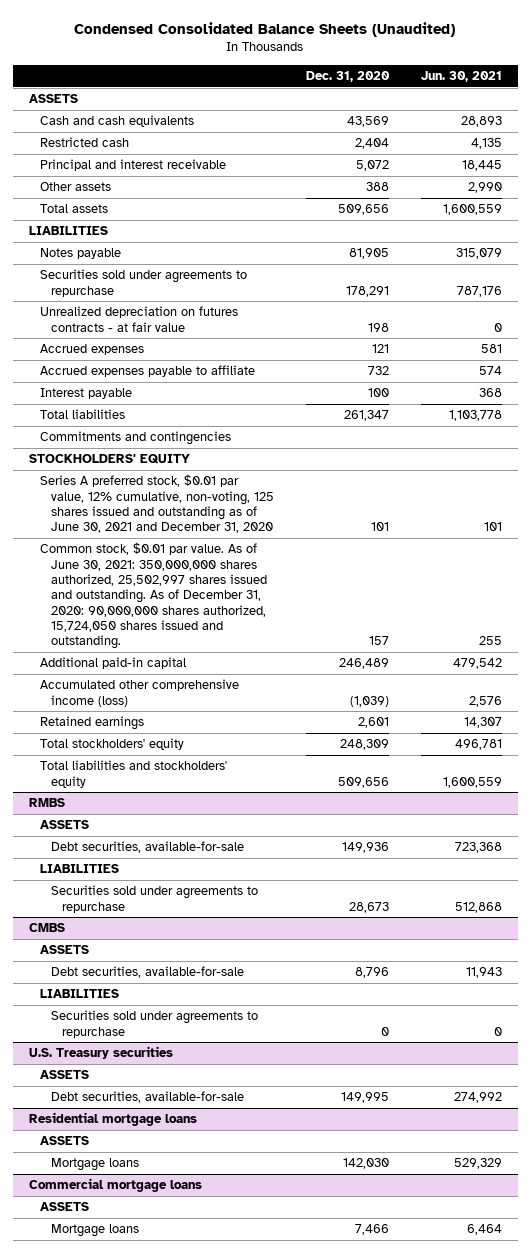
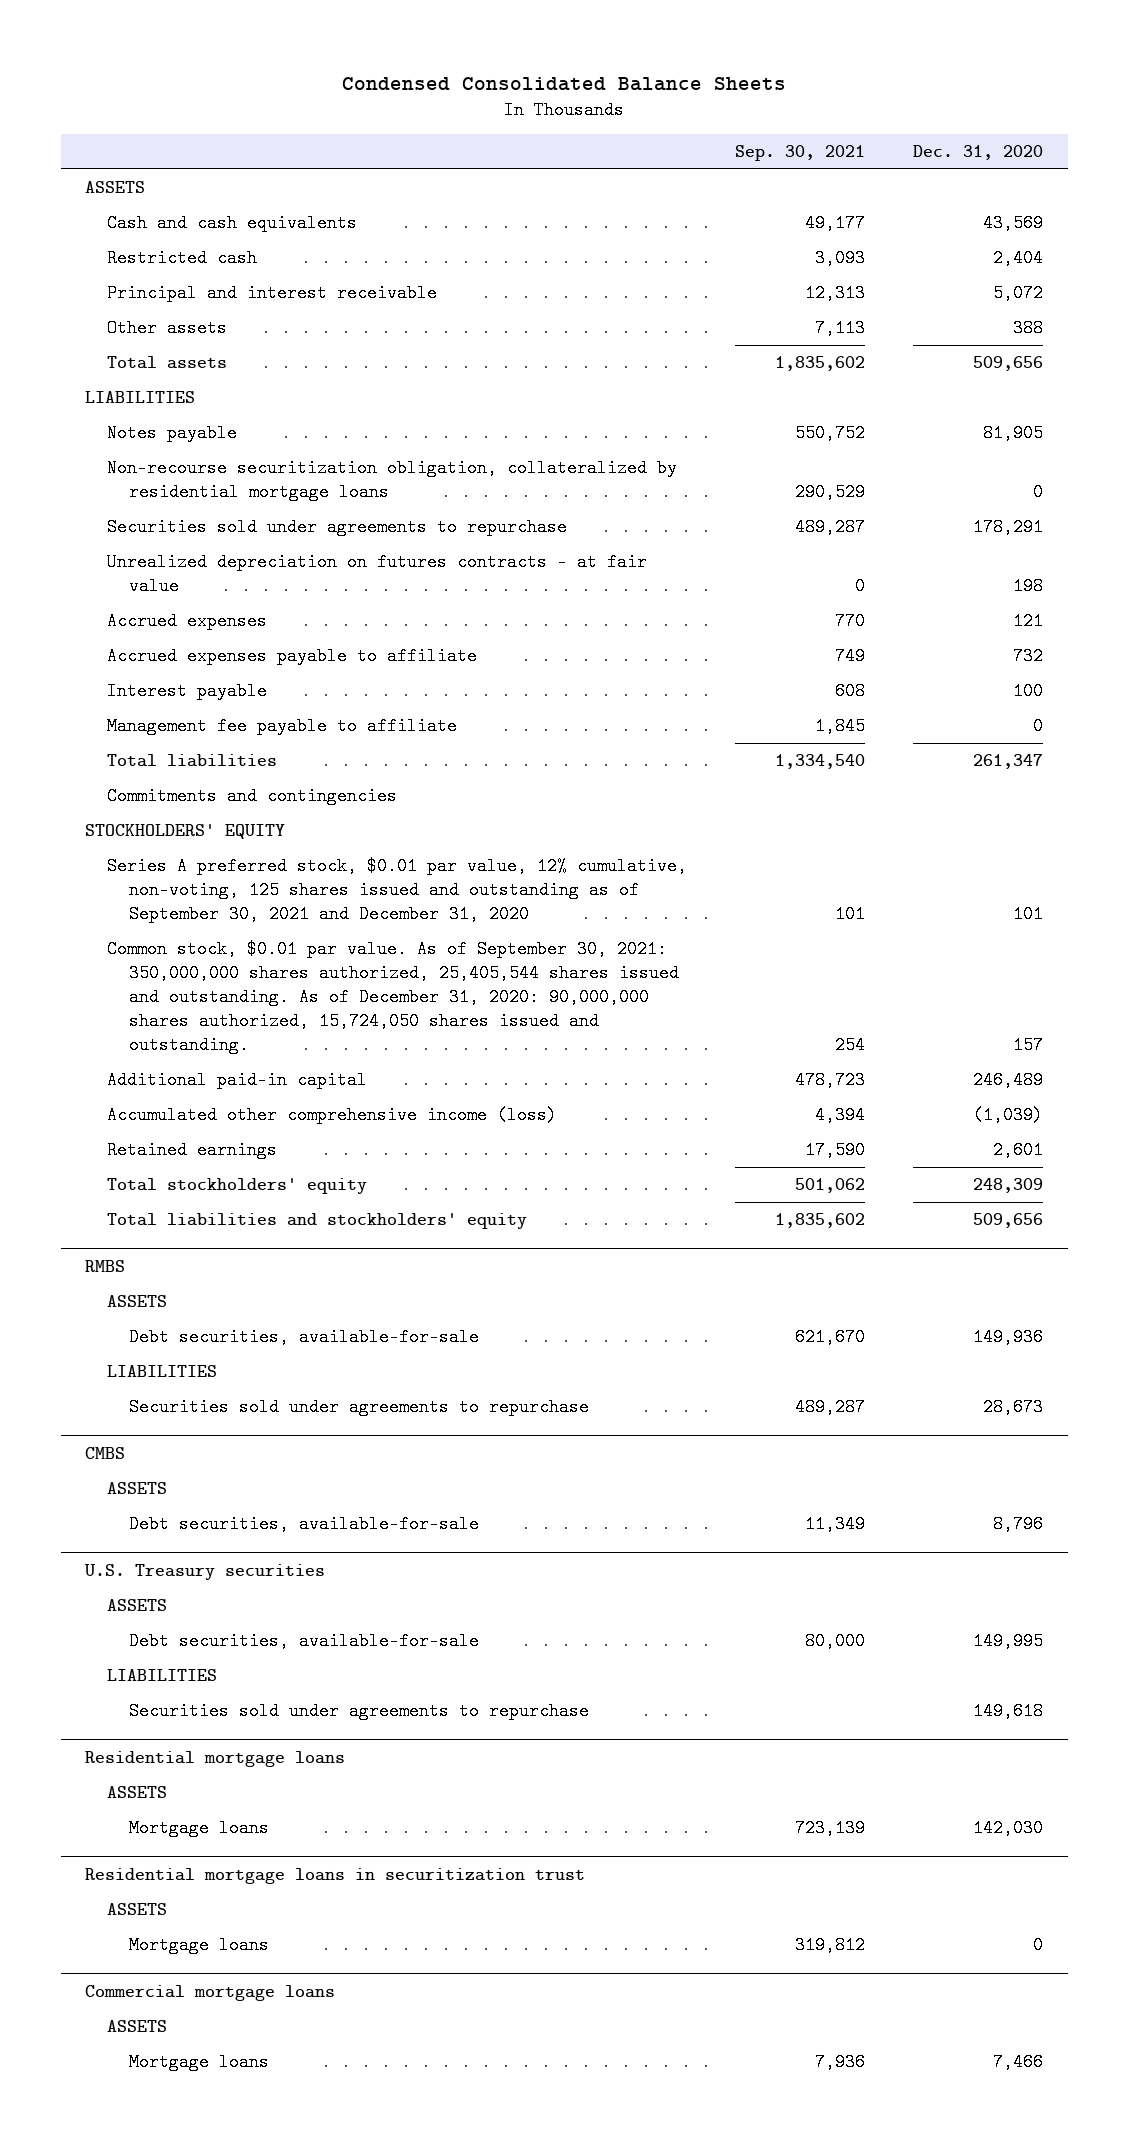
[74,21,456,37] Condensed Consolidated Balance Sheets (Unaudited) -> [342,77,787,92] Condensed Consolidated Balance Sheets
[420,70,502,82] Jun. 30, 2021 -> none
none -> [735,145,866,162] Sep. 30, 2021
none -> [107,459,678,502] Non-recourse securitization obligation, collateralized by residential mortgage loans
none -> [107,717,458,736] Management fee payable to affiliate
[39,474,274,534] Series A preferred stock, $0.01 par value, 12% cumulative, non-voting, 125 shares issued and outstanding as of June 30, 2021 and December 31, 2020 -> [107,857,688,924] Series A preferred stock, $0.01 par value, 12% cumulative, non-voting, 125 shares issued and outstanding as of September 30, 2021 and December 31, 2020
[39,542,267,650] Common stock, $0.01 par value. As of June 30, 2021: 350,000,000 shares authorized, 25,502,997 shares issued and outstanding. As of December 31, 2020: 90,000,000 shares authorized, 15,724,050 shares issued and outstanding. -> [107,940,680,1055] Common stock, $0.01 par value. As of September 30, 2021: 350,000,000 shares authorized, 25,405,544 shares issued and outstanding. As of December 31, 2020: 90,000,000 shares authorized, 15,724,050 shares issued and outstanding.
[39,989,119,999] LIABILITIES -> none
[50,1010,258,1038] Securities sold under agreements to repurchase -> none
none -> [107,1669,218,1682] LIABILITIES
none -> [129,1702,590,1721] Securities sold under agreements to repurchase
none -> [85,1868,586,1885] Residential mortgage loans in securitization trust
none -> [107,1903,168,1916] ASSETS
none -> [129,1936,270,1955] Mortgage loans

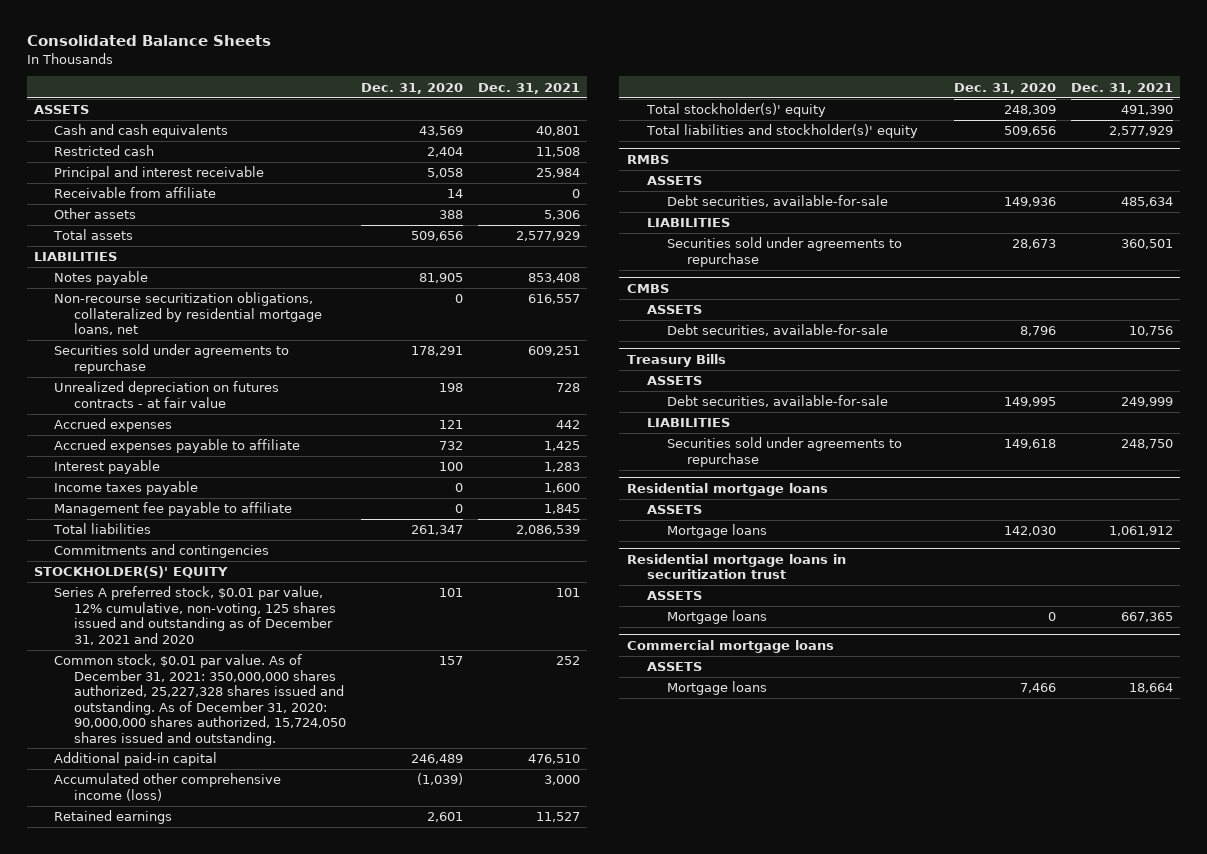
[342,77,787,92] Condensed Consolidated Balance Sheets -> [26,35,271,47] Consolidated Balance Sheets
[735,145,866,162] Sep. 30, 2021 -> none
none -> [477,82,580,94] Dec. 31, 2021
[993,284,1044,303] 5,072 -> [426,168,463,179] 5,058
none -> [54,187,217,199] Receivable from affiliate
[107,459,678,502] Non-recourse securitization obligation, collateralized by residential mortgage loans -> [54,292,322,336] Non-recourse securitization obligations, collateralized by residential mortgage loans, net
none -> [54,481,199,496] Income taxes payable
[85,824,286,840] STOCKHOLDERS' EQUITY -> [34,566,229,579] STOCKHOLDER(S)' EQUITY
[107,857,688,924] Series A preferred stock, $0.01 par value, 12% cumulative, non-voting, 125 shares issued and outstanding as of September 30, 2021 and December 31, 2020 -> [54,586,336,645] Series A preferred stock, $0.01 par value, 12% cumulative, non-voting, 125 shares issued and outstanding as of December 31, 2021 and 2020
[107,940,680,1055] Common stock, $0.01 par value. As of September 30, 2021: 350,000,000 shares authorized, 25,405,544 shares issued and outstanding. As of December 31, 2020: 90,000,000 shares authorized, 15,724,050 shares issued and outstanding. -> [54,654,346,746] Common stock, $0.01 par value. As of December 31, 2021: 350,000,000 shares authorized, 25,227,328 shares issued and outstanding. As of December 31, 2020: 90,000,000 shares authorized, 15,724,050 shares issued and outstanding.
[107,1178,368,1195] Total stockholders' equity -> [645,103,826,118] Total stockholder(s)' equity
[107,1213,528,1230] Total liabilities and stockholders' equity -> [645,124,918,139] Total liabilities and stockholder(s)' equity
[84,1564,326,1581] U.S. Treasury securities -> [626,353,726,367] Treasury Bills

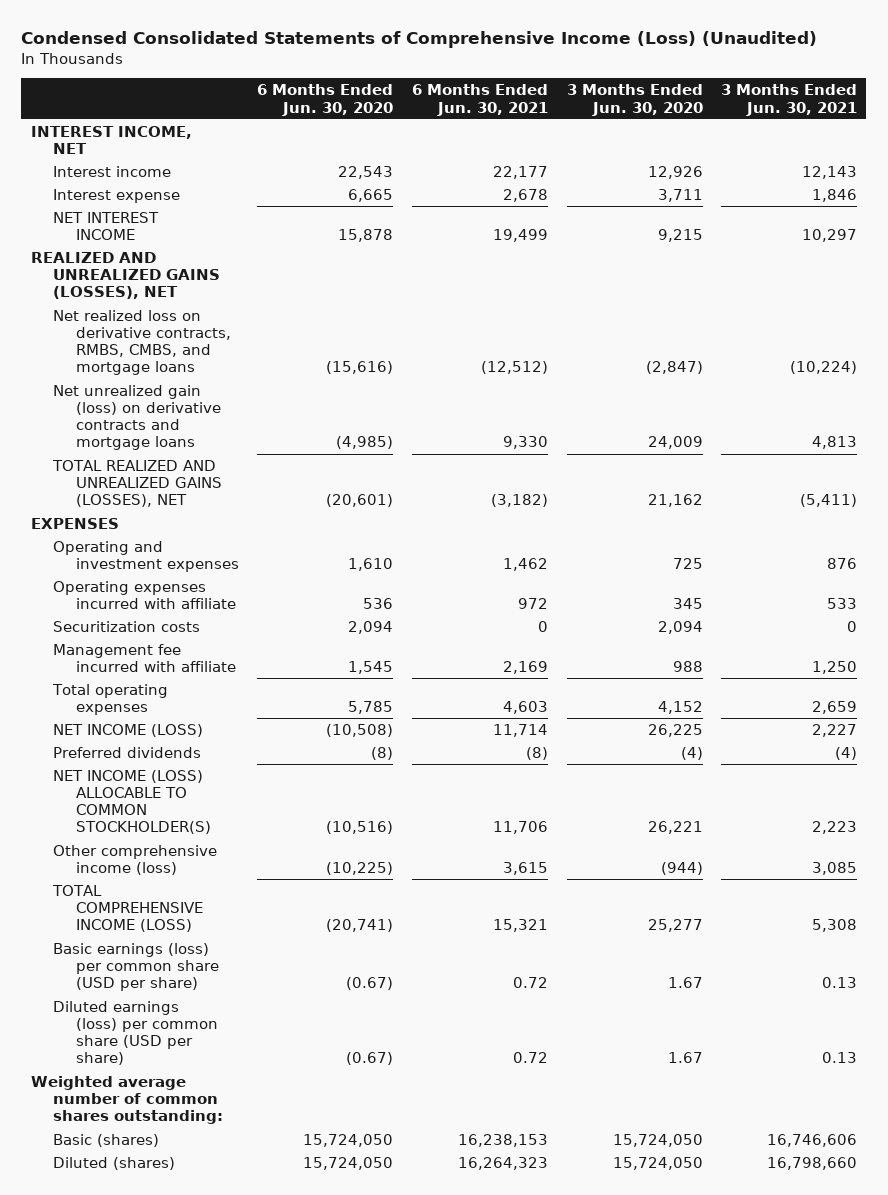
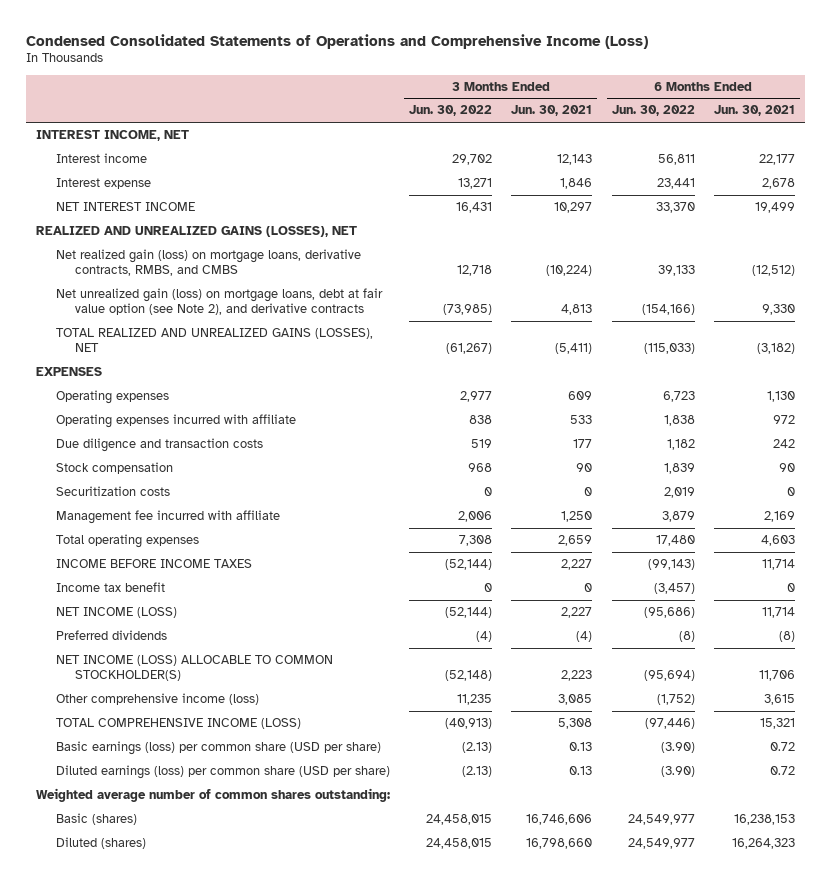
[21,31,818,49] Condensed Consolidated Statements of Comprehensive Income (Loss) (Unaudited) -> [26,33,649,49] Condensed Consolidated Statements of Operations and Comprehensive Income (Loss)
[257,84,394,116] 6 Months Ended Jun. 30, 2020 -> none
[566,84,703,116] 3 Months Ended Jun. 30, 2020 -> none
none -> [409,105,493,117] Jun. 30, 2022
none -> [611,105,695,117] Jun. 30, 2022
[53,310,231,376] Net realized loss on derivative contracts, RMBS, CMBS, and mortgage loans -> [55,249,361,277] Net realized gain (loss) on mortgage loans, derivative contracts, RMBS, and CMBS
[53,385,221,451] Net unrealized gain (loss) on derivative contracts and mortgage loans -> [55,288,383,316] Net unrealized gain (loss) on mortgage loans, debt at fair value option (see Note 2), and derivative contracts
[53,541,239,573] Operating and investment expenses -> [55,390,169,405] Operating expenses
[503,558,549,572] 1,462 -> [766,391,795,403] 1,130
[827,558,858,570] 876 -> [568,391,593,401] 609
none -> [55,438,263,453] Due diligence and transaction costs
none -> [55,462,173,475] Stock compensation
none -> [55,559,252,569] INCOME BEFORE INCOME TAXES
none -> [55,582,165,593] Income tax benefit

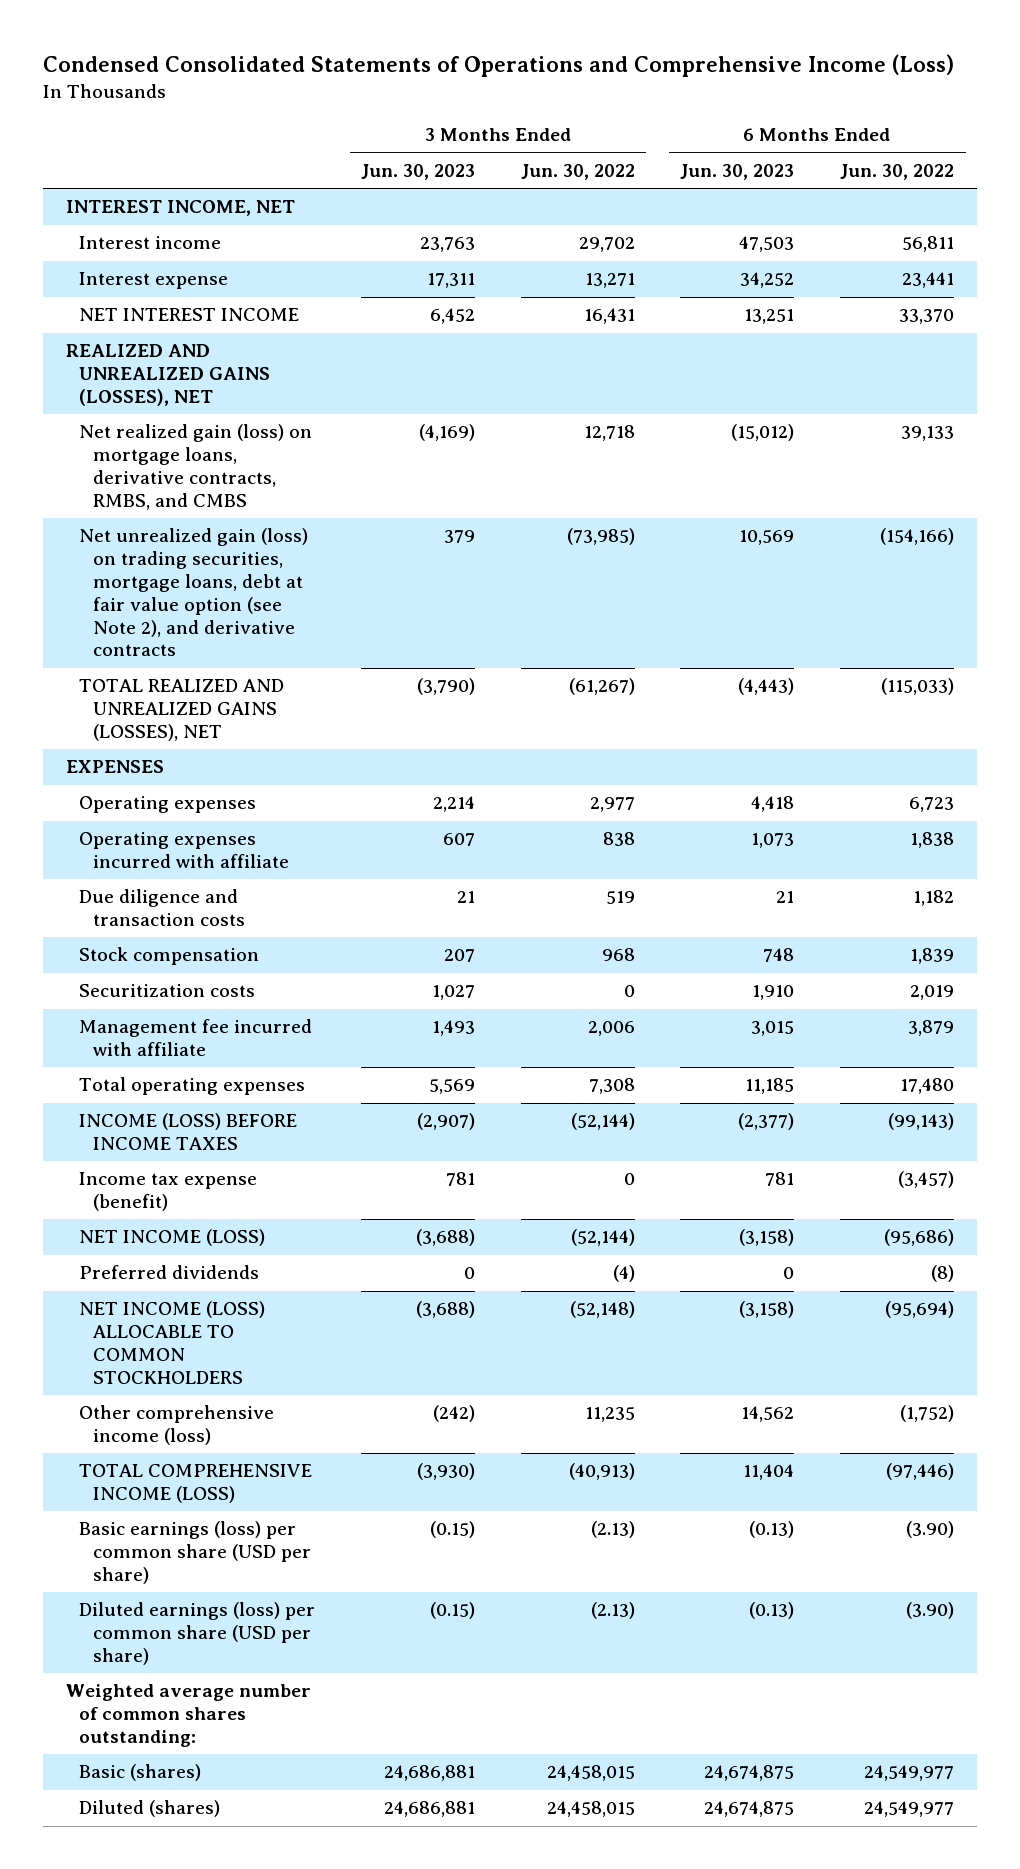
[511,105,593,117] Jun. 30, 2021 -> none
[713,105,795,117] Jun. 30, 2021 -> none
none -> [361,164,476,181] Jun. 30, 2023
none -> [680,164,795,181] Jun. 30, 2023
[55,288,383,316] Net unrealized gain (loss) on mortgage loans, debt at fair value option (see Note 2), and derivative contracts -> [79,528,309,657] Net unrealized gain (loss) on trading securities, mortgage loans, debt at fair value option (see Note 2), and derivative contracts
[55,559,252,569] INCOME BEFORE INCOME TAXES -> [79,1113,298,1151] INCOME (LOSS) BEFORE INCOME TAXES
[55,582,165,593] Income tax benefit -> [79,1172,258,1212] Income tax expense (benefit)
[55,655,333,682] NET INCOME (LOSS) ALLOCABLE TO COMMON STOCKHOLDER(S) -> [79,1301,266,1384] NET INCOME (LOSS) ALLOCABLE TO COMMON STOCKHOLDERS

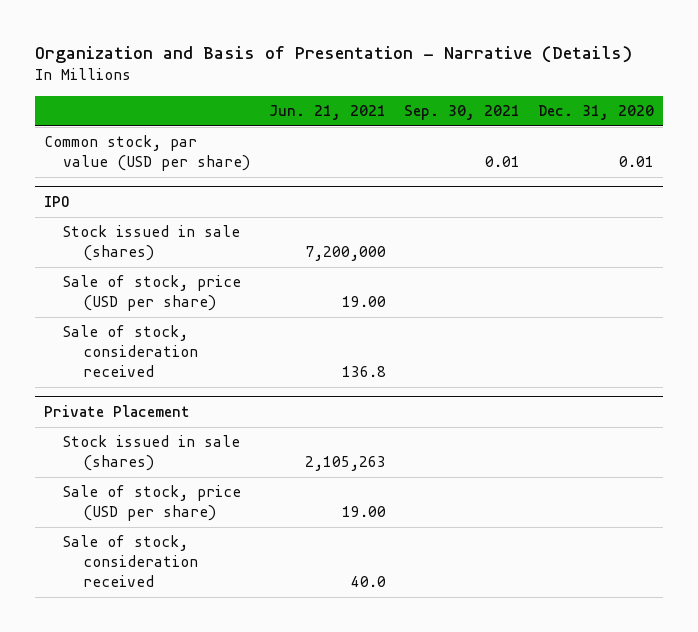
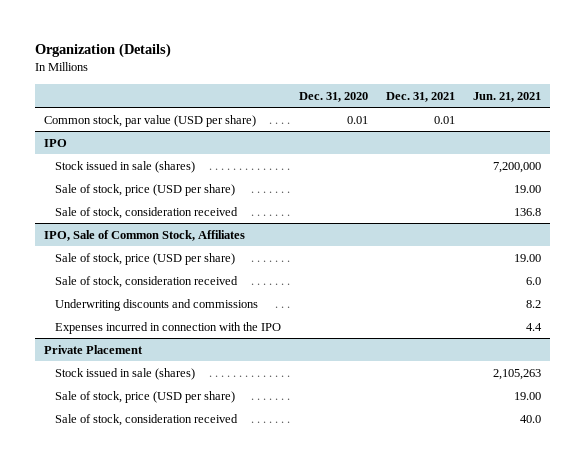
[35,46,633,64] Organization and Basis of Presentation - Narrative (Details) -> [34,43,171,59] Organization (Details)
[403,105,520,121] Sep. 30, 2021 -> none
none -> [386,91,456,102] Dec. 31, 2021
none -> [43,229,245,241] IPO, Sale of Common Stock, Affiliates
none -> [54,252,235,265] Sale of stock, price (USD per share)
none -> [54,275,238,288] Sale of stock, consideration received
none -> [54,298,258,311] Underwriting discounts and commissions
none -> [54,321,281,334] Expenses incurred in connection with the IPO

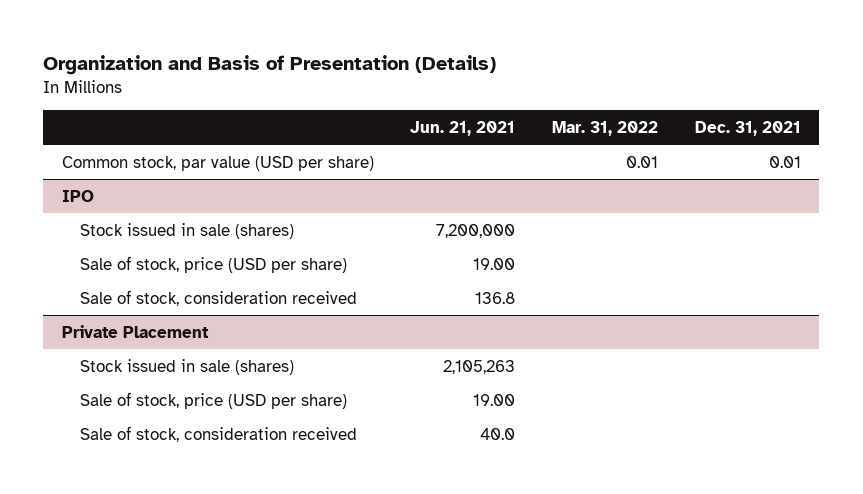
[34,43,171,59] Organization (Details) -> [43,54,497,75] Organization and Basis of Presentation (Details)
[298,91,368,102] Dec. 31, 2020 -> none
none -> [552,120,659,136] Mar. 31, 2022
[43,229,245,241] IPO, Sale of Common Stock, Affiliates -> none
[54,252,235,265] Sale of stock, price (USD per share) -> none
[54,275,238,288] Sale of stock, consideration received -> none
[54,298,258,311] Underwriting discounts and commissions -> none
[54,321,281,334] Expenses incurred in connection with the IPO -> none

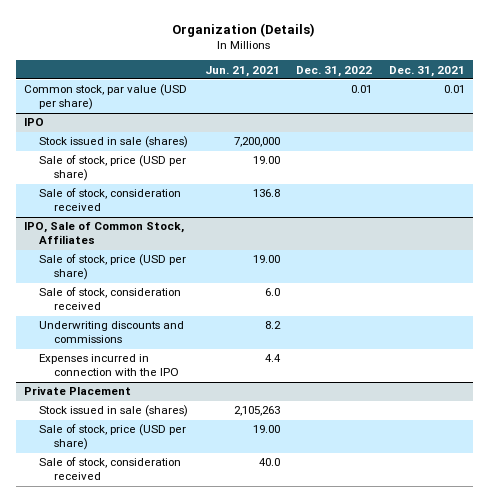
[43,54,497,75] Organization and Basis of Presentation (Details) -> [172,22,316,37] Organization (Details)
[552,120,659,136] Mar. 31, 2022 -> none
none -> [296,65,373,77] Dec. 31, 2022
none -> [24,222,185,245] IPO, Sale of Common Stock, Affiliates
none -> [38,254,186,281] Sale of stock, price (USD per share)
none -> [38,287,181,311] Sale of stock, consideration received
none -> [38,321,184,344] Underwriting discounts and commissions
none -> [38,354,179,377] Expenses incurred in connection with the IPO

